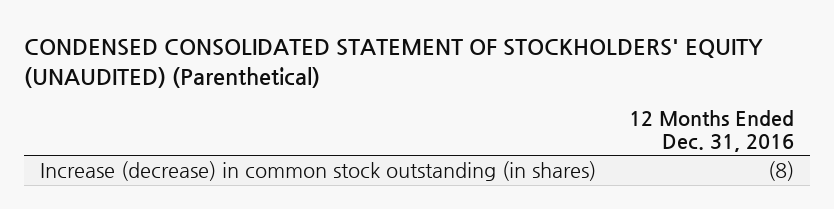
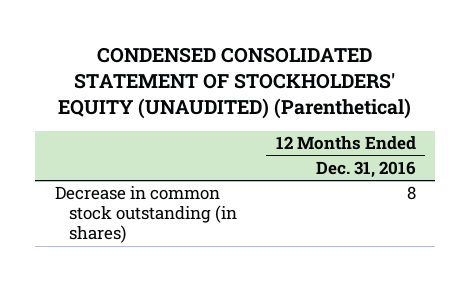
[40,161,597,182] Increase (decrease) in common stock outstanding (in shares) -> [54,186,238,244] Decrease in common stock outstanding (in shares)
[767,161,794,182] (8) -> [406,186,416,201] 8

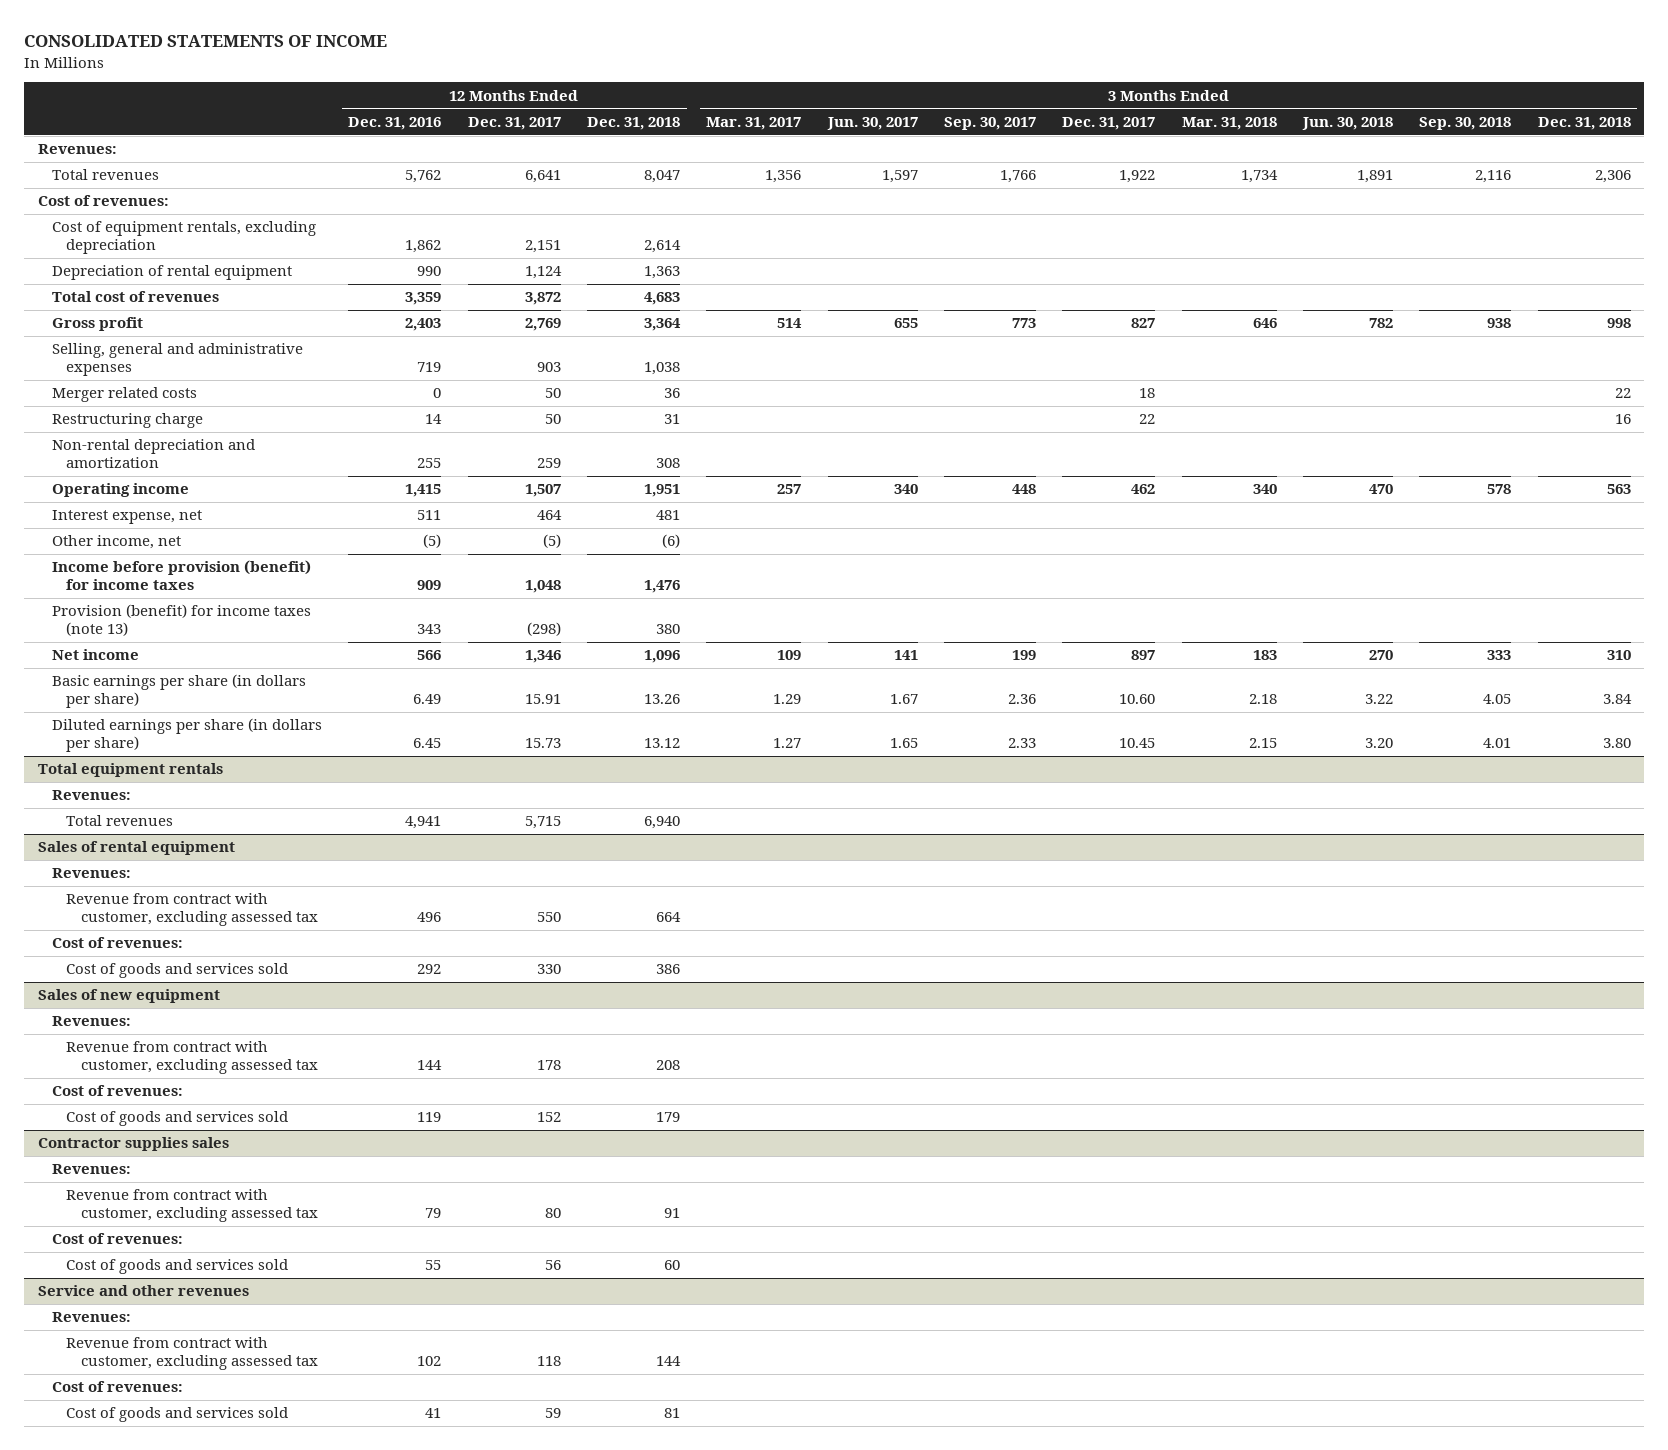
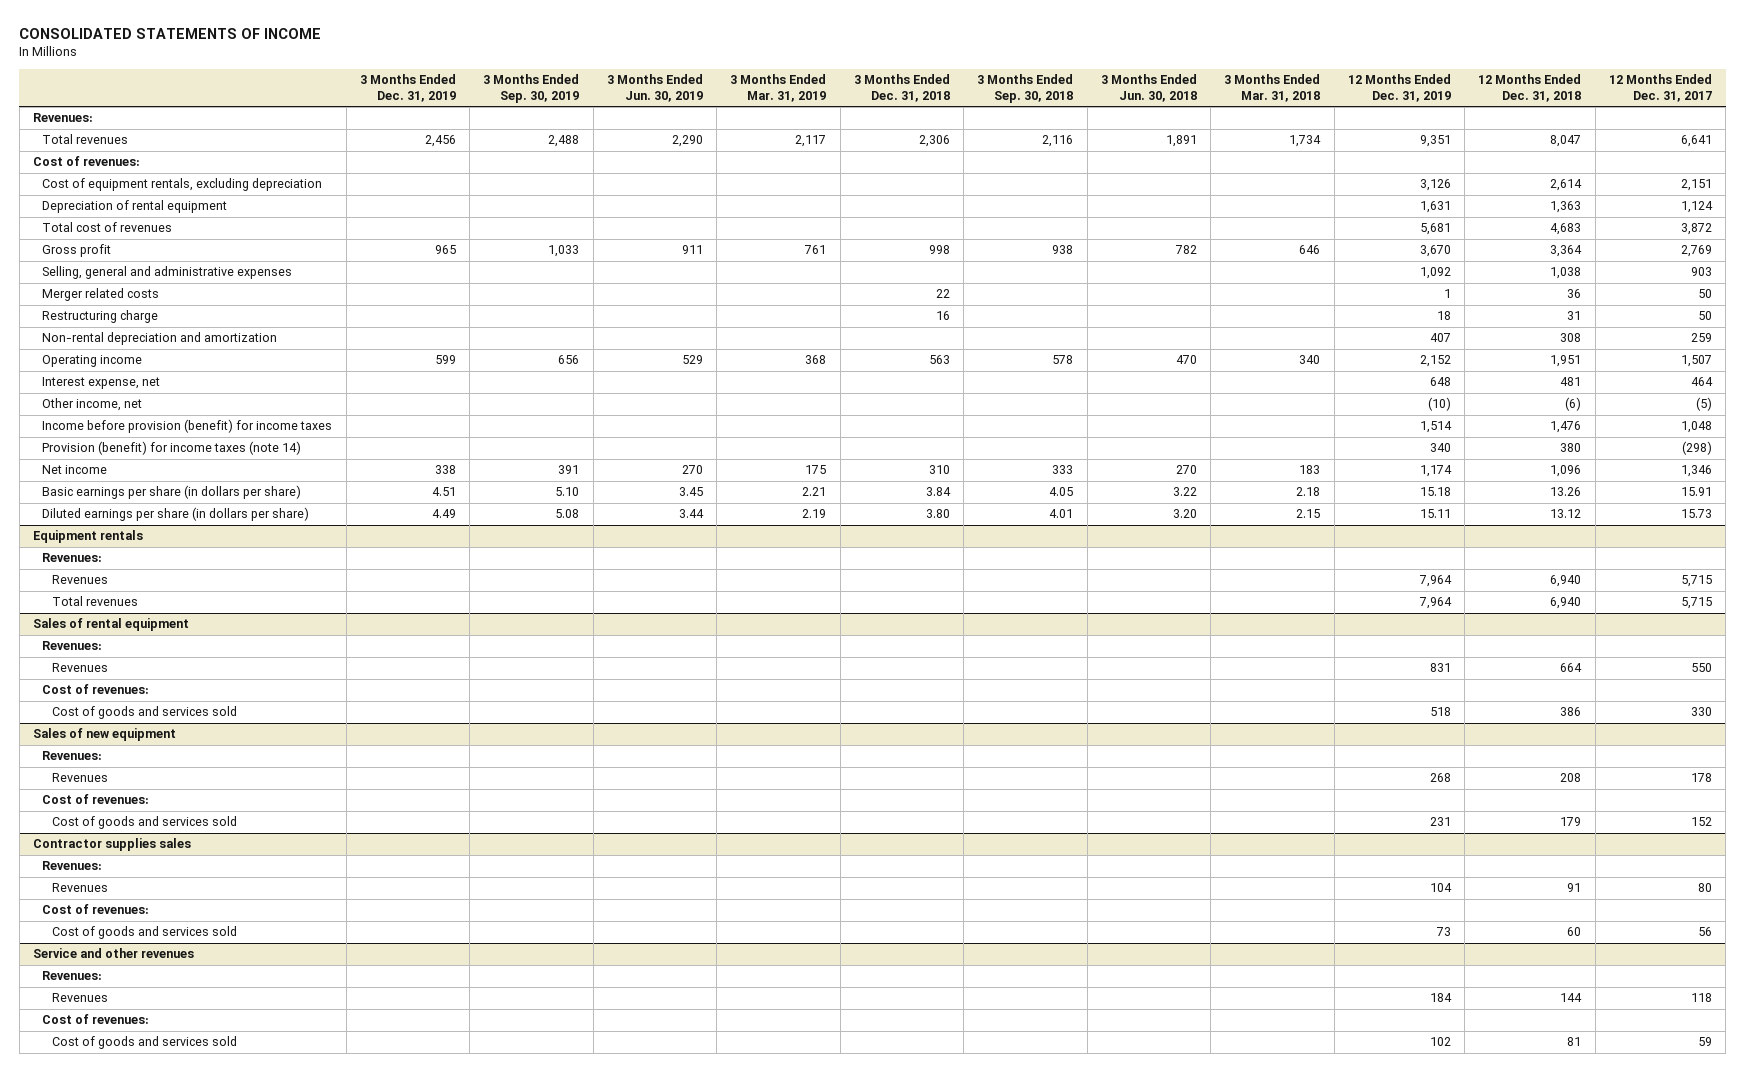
[348,116,442,130] Dec. 31, 2016 -> none
[706,116,802,130] Mar. 31, 2017 -> none
[826,116,918,130] Jun. 30, 2017 -> none
[944,116,1037,130] Sep. 30, 2017 -> none
[1062,116,1156,130] Dec. 31, 2017 -> none
none -> [359,74,456,102] 3 Months Ended Dec. 31, 2019
none -> [483,74,580,103] 3 Months Ended Sep. 30, 2019
none -> [606,74,703,102] 3 Months Ended Jun. 30, 2019
none -> [730,74,827,102] 3 Months Ended Mar. 31, 2019
none -> [1347,74,1451,102] 12 Months Ended Dec. 31, 2019
[51,604,311,637] Provision (benefit) for income taxes (note 13) -> [42,441,302,456] Provision (benefit) for income taxes (note 14)
[37,763,223,778] Total equipment rentals -> [32,530,143,544] Equipment rentals
none -> [51,575,108,585] Revenues
[66,893,318,927] Revenue from contract with customer, excluding assessed tax -> [51,663,108,673] Revenues
[66,1041,318,1075] Revenue from contract with customer, excluding assessed tax -> [51,773,108,783] Revenues
[66,1189,318,1223] Revenue from contract with customer, excluding assessed tax -> [51,883,108,893] Revenues
[66,1337,318,1371] Revenue from contract with customer, excluding assessed tax -> [51,993,108,1003] Revenues

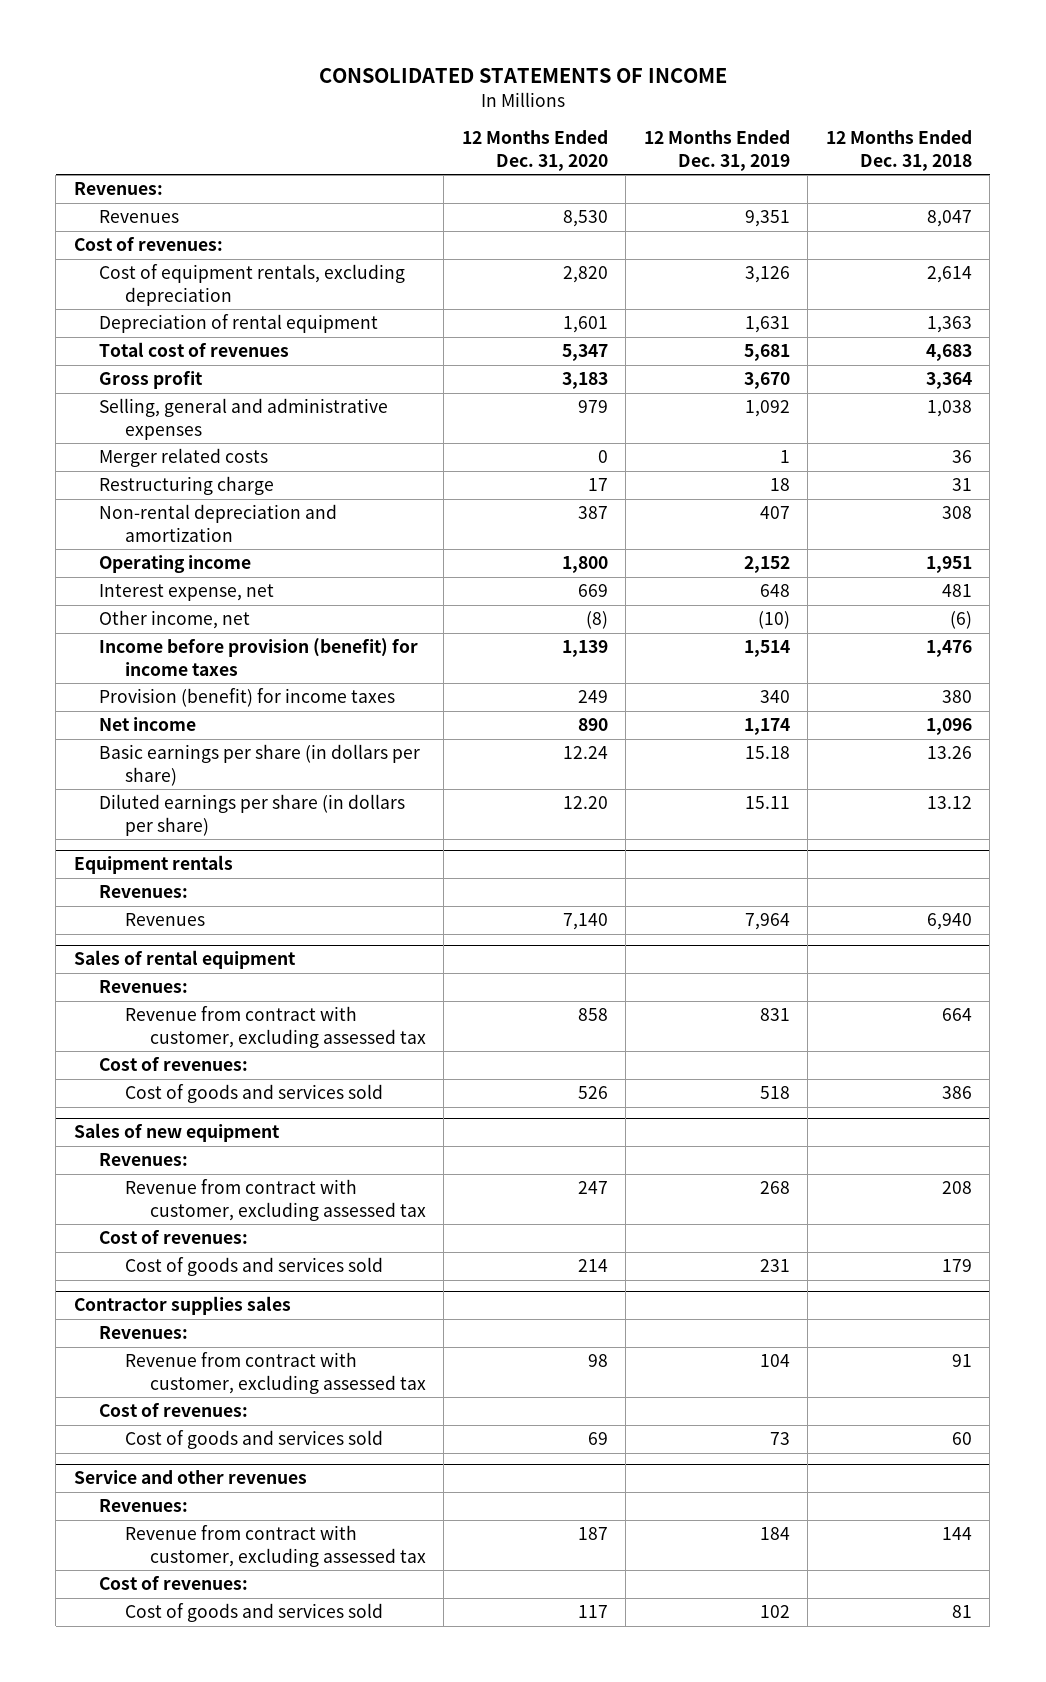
[359,74,456,102] 3 Months Ended Dec. 31, 2019 -> none
[483,74,580,103] 3 Months Ended Sep. 30, 2019 -> none
[606,74,703,102] 3 Months Ended Jun. 30, 2019 -> none
[730,74,827,102] 3 Months Ended Mar. 31, 2019 -> none
[853,74,950,102] 3 Months Ended Dec. 31, 2018 -> none
[977,74,1074,103] 3 Months Ended Sep. 30, 2018 -> none
[1100,74,1197,102] 3 Months Ended Jun. 30, 2018 -> none
[1224,74,1321,102] 3 Months Ended Mar. 31, 2018 -> none
[1608,74,1712,102] 12 Months Ended Dec. 31, 2017 -> none
none -> [461,130,608,171] 12 Months Ended Dec. 31, 2020
[42,134,129,145] Total revenues -> [99,210,180,224] Revenues
[42,441,302,456] Provision (benefit) for income taxes (note 14) -> [99,688,396,708] Provision (benefit) for income taxes
[51,596,138,607] Total revenues -> none
[51,663,108,673] Revenues -> [124,1006,426,1048] Revenue from contract with customer, excluding assessed tax
[51,773,108,783] Revenues -> [124,1179,426,1221] Revenue from contract with customer, excluding assessed tax
[51,883,108,893] Revenues -> [124,1352,426,1394] Revenue from contract with customer, excluding assessed tax
[51,993,108,1003] Revenues -> [124,1525,426,1567] Revenue from contract with customer, excluding assessed tax

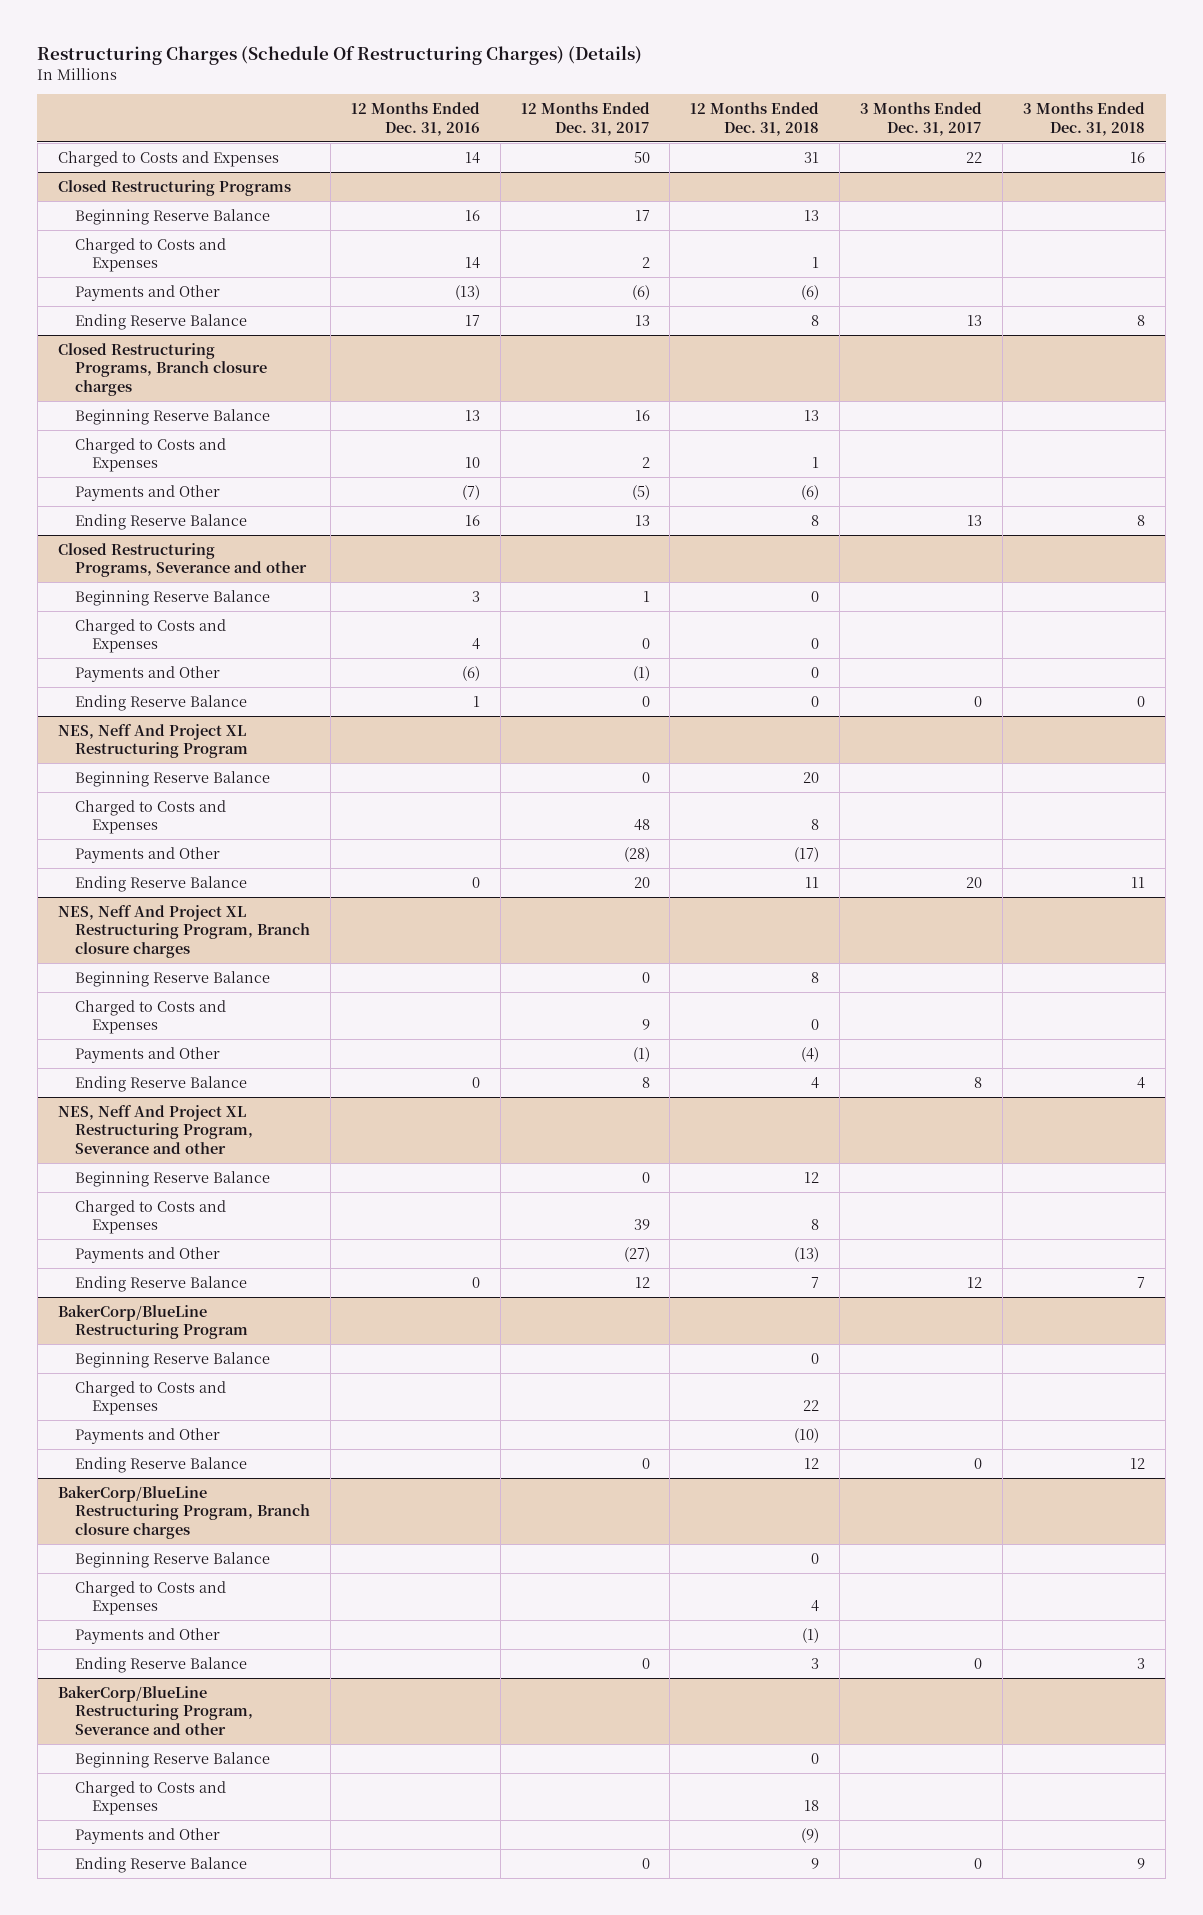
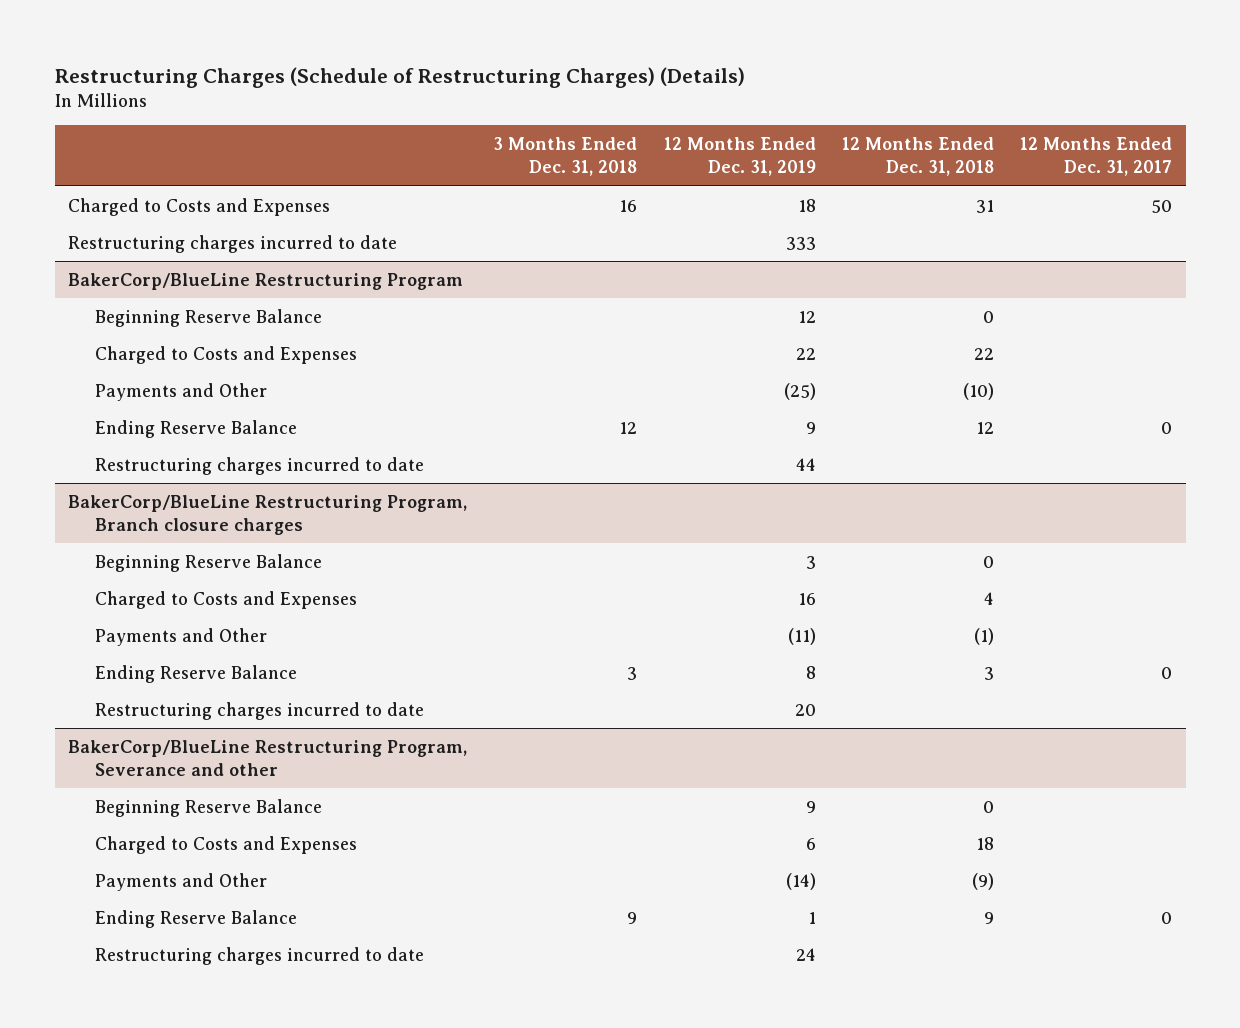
[37,44,643,65] Restructuring Charges (Schedule Of Restructuring Charges) (Details) -> [54,66,745,88] Restructuring Charges (Schedule of Restructuring Charges) (Details)
[350,102,480,136] 12 Months Ended Dec. 31, 2016 -> none
[860,102,983,136] 3 Months Ended Dec. 31, 2017 -> none
none -> [663,137,816,177] 12 Months Ended Dec. 31, 2019
[57,179,291,196] Closed Restructuring Programs -> none
[74,208,270,225] Beginning Reserve Balance -> none
[74,237,226,273] Charged to Costs and Expenses -> none
[74,284,220,301] Payments and Other -> none
[74,313,247,330] Ending Reserve Balance -> none
[57,342,267,396] Closed Restructuring Programs, Branch closure charges -> none
[74,408,270,425] Beginning Reserve Balance -> none
[74,437,226,473] Charged to Costs and Expenses -> none
[74,484,220,501] Payments and Other -> none
[74,513,247,530] Ending Reserve Balance -> none
[57,542,307,578] Closed Restructuring Programs, Severance and other -> none
[74,589,270,606] Beginning Reserve Balance -> none
[74,618,226,654] Charged to Costs and Expenses -> none
[74,665,220,682] Payments and Other -> none
[74,694,247,711] Ending Reserve Balance -> none
[57,723,248,759] NES, Neff And Project XL Restructuring Program -> none
[74,770,270,787] Beginning Reserve Balance -> none
[74,799,226,835] Charged to Costs and Expenses -> none
[74,846,220,863] Payments and Other -> none
[74,875,247,892] Ending Reserve Balance -> none
[57,904,310,958] NES, Neff And Project XL Restructuring Program, Branch closure charges -> none
[74,970,270,987] Beginning Reserve Balance -> none
[74,999,226,1035] Charged to Costs and Expenses -> none
[74,1046,220,1063] Payments and Other -> none
[74,1075,247,1092] Ending Reserve Balance -> none
[57,1104,253,1154] NES, Neff And Project XL Restructuring Program, Severance and other -> none
[74,1170,270,1187] Beginning Reserve Balance -> none
[74,1199,226,1235] Charged to Costs and Expenses -> none
[74,1246,220,1263] Payments and Other -> none
[74,1275,247,1292] Ending Reserve Balance -> none
none -> [67,234,397,253] Restructuring charges incurred to date
none -> [94,456,424,475] Restructuring charges incurred to date
none -> [94,701,424,720] Restructuring charges incurred to date
none -> [94,946,424,965] Restructuring charges incurred to date

